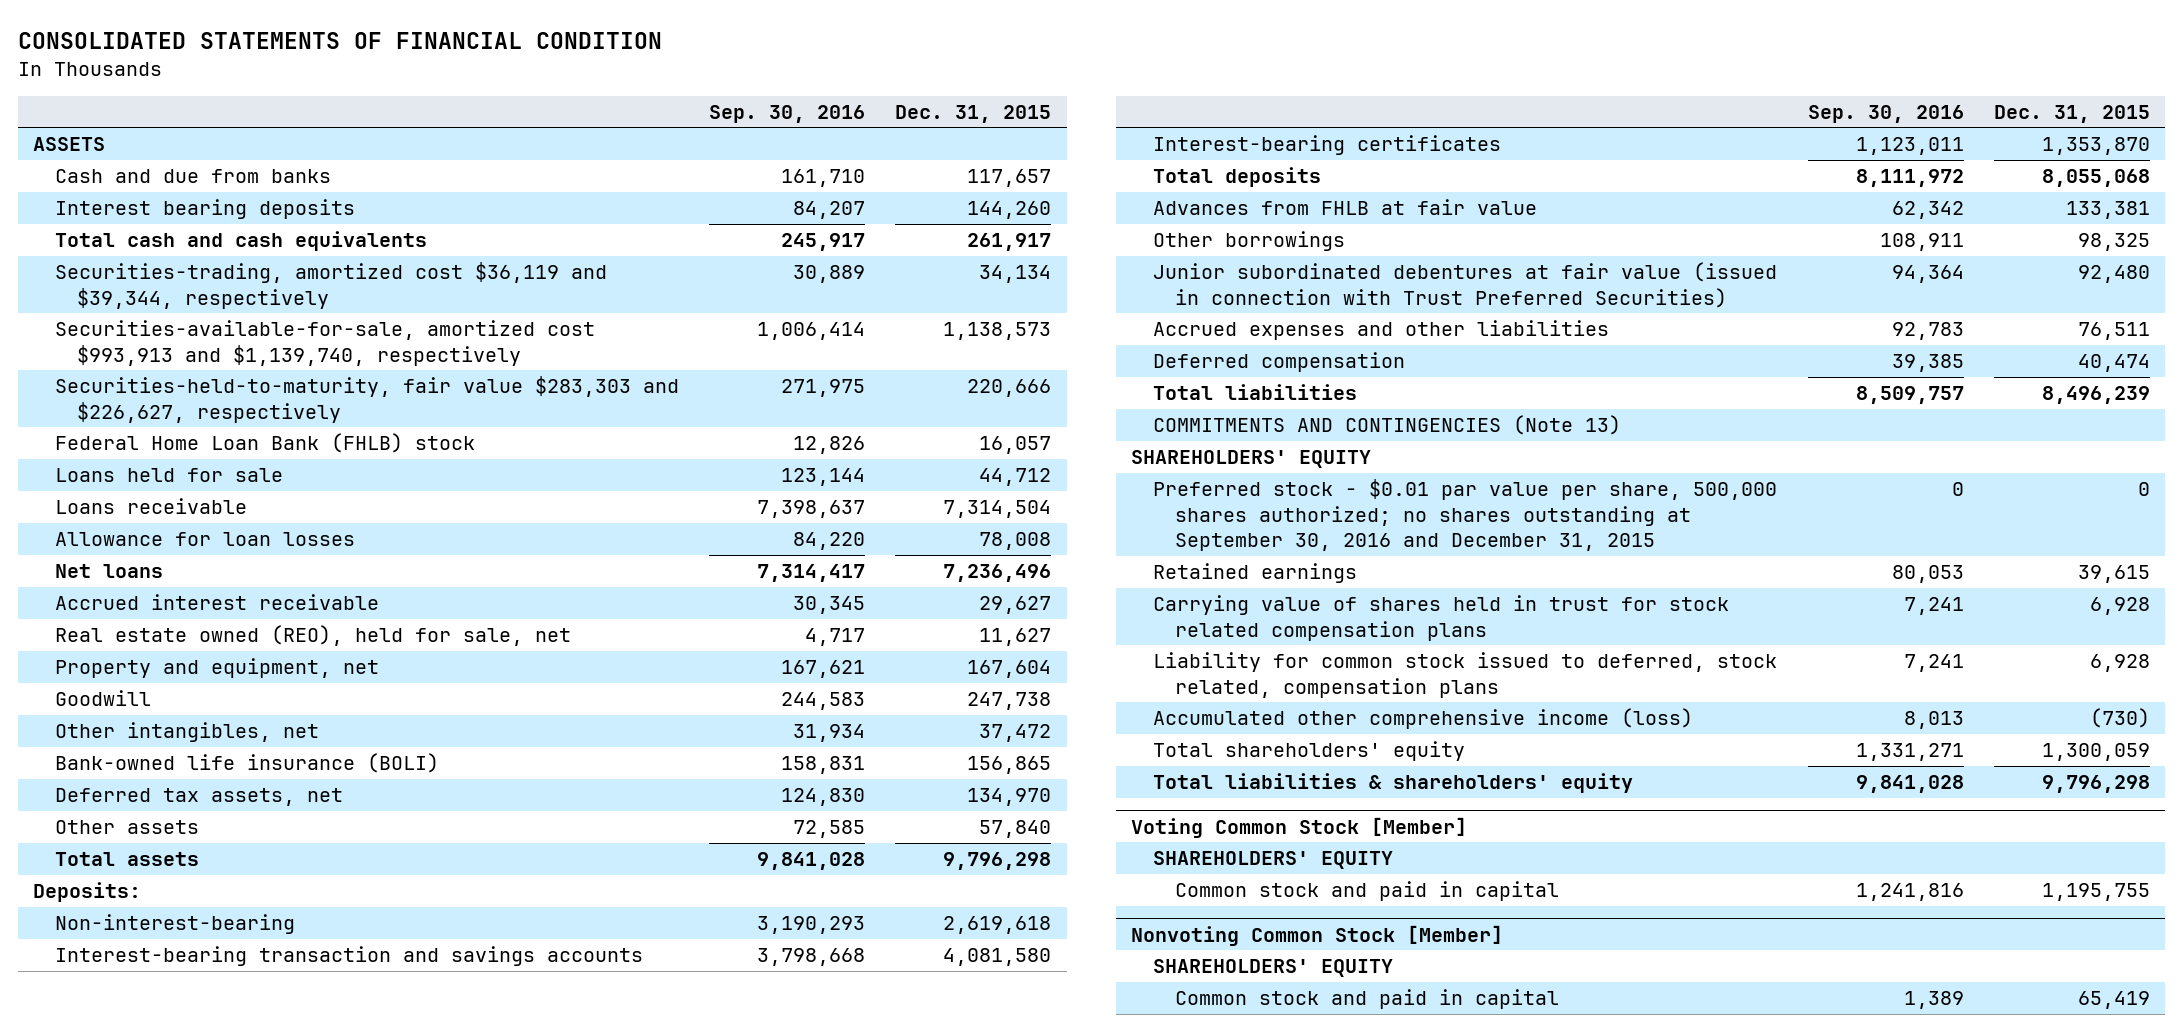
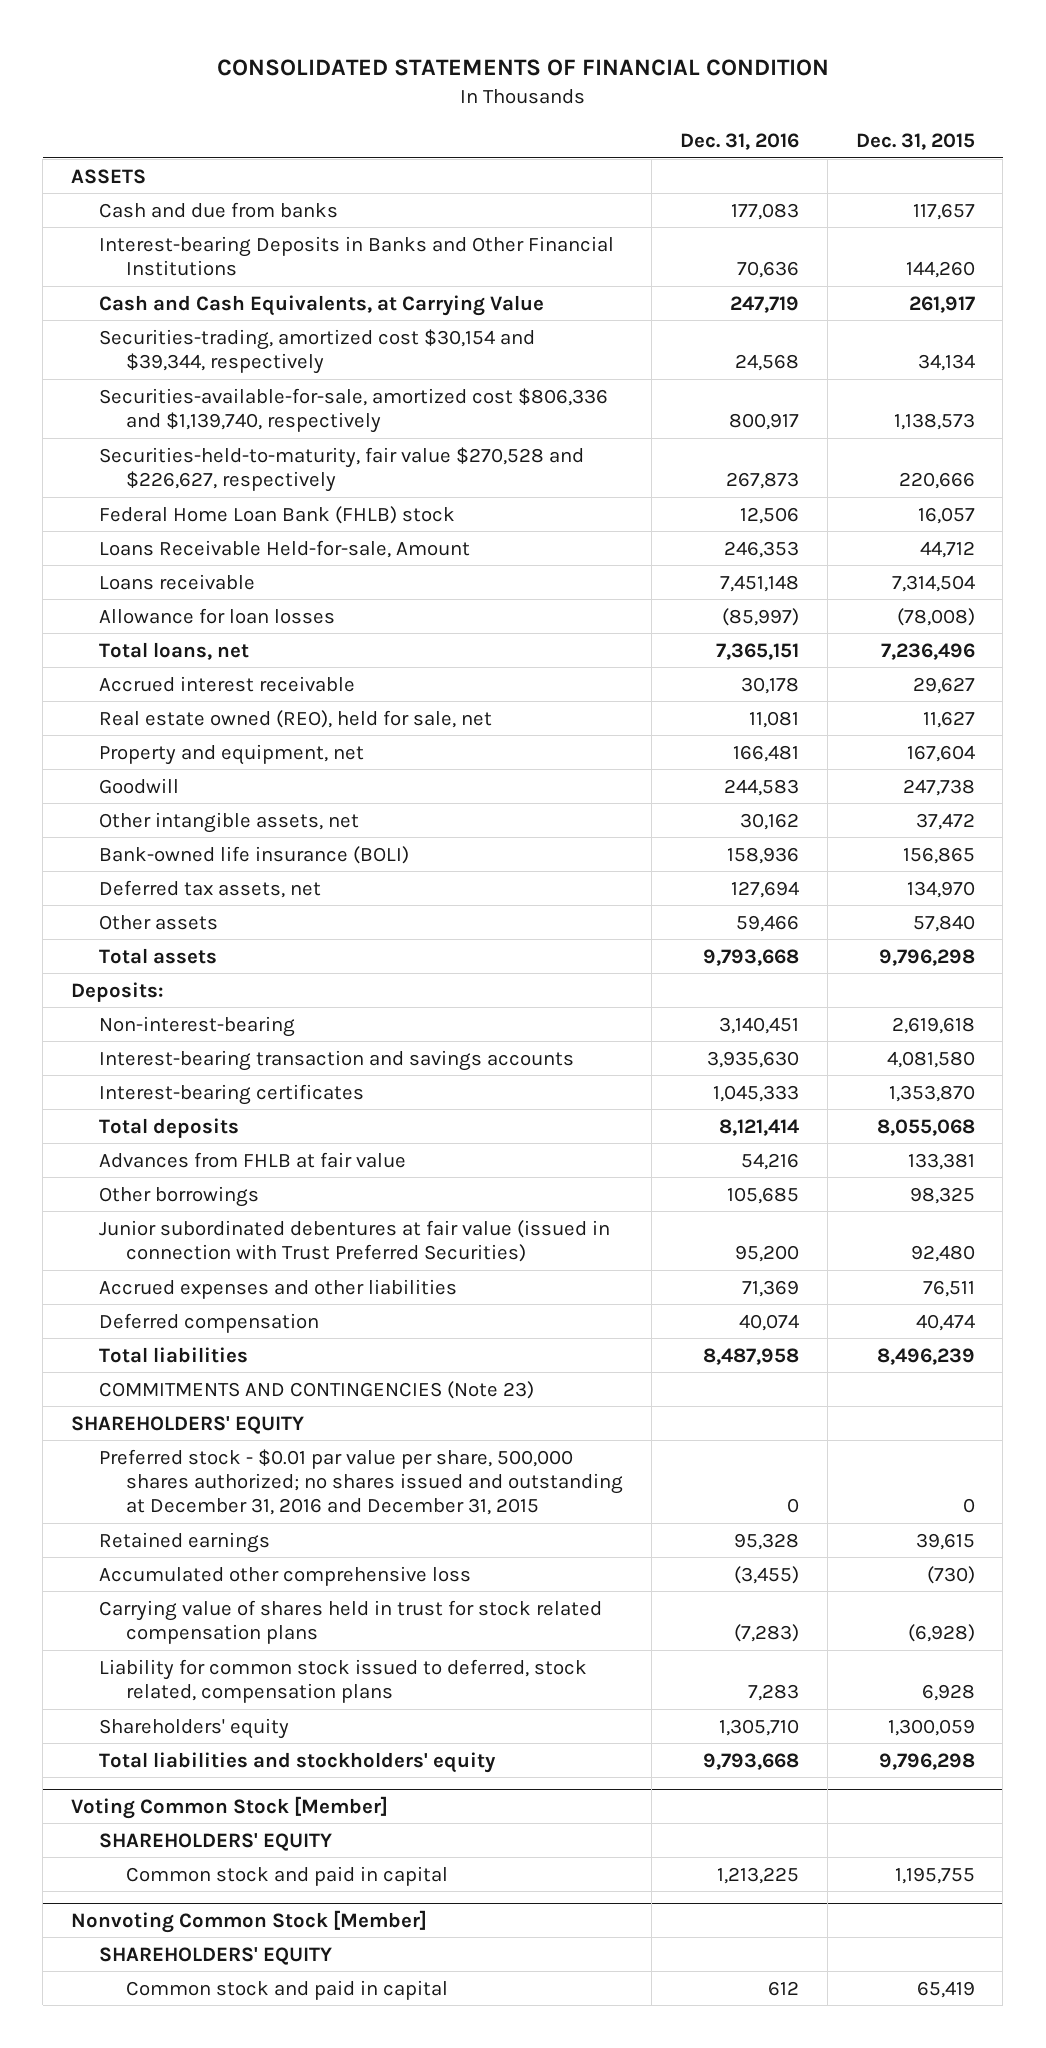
[709,104,866,123] Sep. 30, 2016 -> none
none -> [679,132,799,150] Dec. 31, 2016
[54,199,355,220] Interest bearing deposits -> [98,235,614,276] Interest-bearing Deposits in Banks and Other Financial Institutions
[54,231,427,252] Total cash and cash equivalents -> [98,294,544,316] Cash and Cash Equivalents, at Carrying Value
[54,262,607,309] Securities-trading, amortized cost $36,119 and $39,344, respectively -> [98,328,535,374] Securities-trading, amortized cost $30,154 and $39,344, respectively
[54,320,595,366] Securities-available-for-sale, amortized cost $993,913 and $1,139,740, respectively -> [98,387,608,433] Securities-available-for-sale, amortized cost $806,336 and $1,139,740, respectively
[54,376,679,423] Securities-held-to-maturity, fair value $283,303 and $226,627, respectively -> [98,446,584,492] Securities-held-to-maturity, fair value $270,528 and $226,627, respectively
[54,468,283,483] Loans held for sale -> [98,539,470,558] Loans Receivable Held-for-sale, Amount
[979,532,1052,551] 78,008 -> [896,607,975,626] (78,008)
[54,564,163,579] Net loans -> [98,641,249,660] Total loans, net
[54,722,319,743] Other intangibles, net -> [98,811,359,833] Other intangible assets, net
[1153,415,1622,436] COMMITMENTS AND CONTINGENCIES (Note 13) -> [98,1380,534,1399] COMMITMENTS AND CONTINGENCIES (Note 23)
[1153,479,1778,552] Preferred stock - $0.01 par value per share, 500,000 shares authorized; no shares outstanding at September 30, 2016 and December 31, 2015 -> [98,1448,624,1516] Preferred stock - $0.01 par value per share, 500,000 shares authorized; no shares issued and outstanding at December 31, 2016 and December 31, 2015
none -> [98,1565,471,1586] Accumulated other comprehensive loss
[2089,597,2150,616] 6,928 -> [907,1623,975,1642] (6,928)
[1153,708,1694,730] Accumulated other comprehensive income (loss) -> none
[1153,741,1466,762] Total shareholders' equity -> [98,1717,289,1739] Shareholders' equity
[1153,773,1634,794] Total liabilities & shareholders' equity -> [98,1751,496,1773] Total liabilities and stockholders' equity

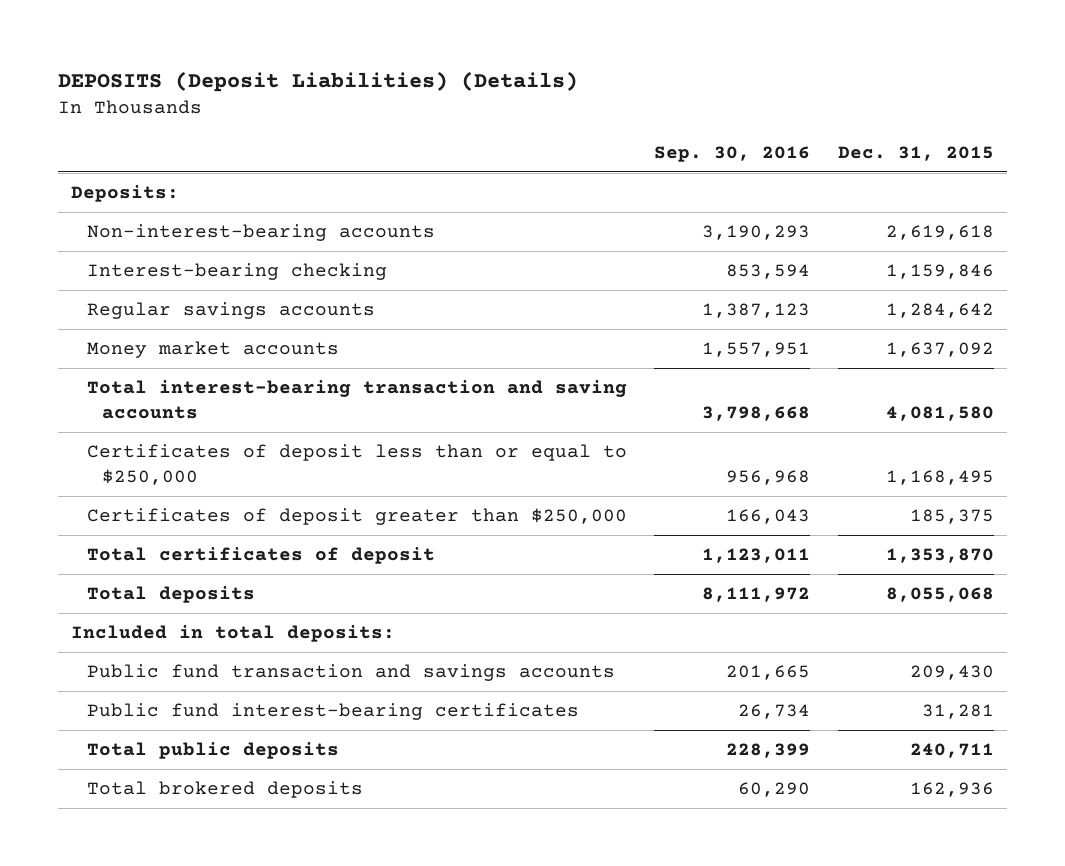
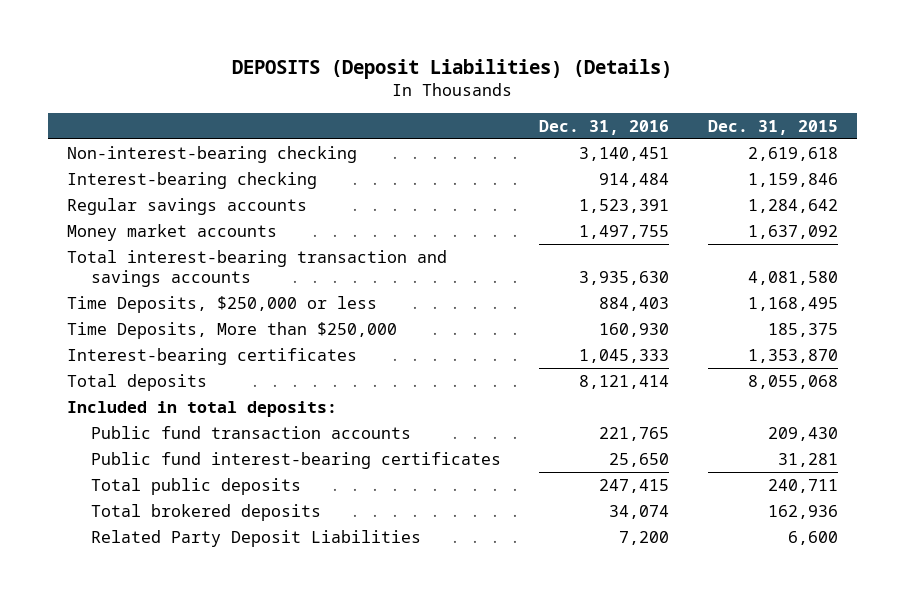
[654,145,811,162] Sep. 30, 2016 -> none
none -> [539,119,670,135] Dec. 31, 2016
[71,184,180,202] Deposits: -> none
[86,223,435,241] Non-interest-bearing accounts -> [66,145,357,163] Non-interest-bearing checking
[86,379,627,419] Total interest-bearing transaction and saving accounts -> [66,249,447,288] Total interest-bearing transaction and savings accounts
[86,443,627,485] Certificates of deposit less than or equal to $250,000 -> [66,295,377,313] Time Deposits, $250,000 or less
[86,507,627,525] Certificates of deposit greater than $250,000 -> [66,321,397,339] Time Deposits, More than $250,000
[86,546,435,564] Total certificates of deposit -> [66,347,357,365] Interest-bearing certificates
[86,663,615,681] Public fund transaction and savings accounts -> [91,425,412,439] Public fund transaction accounts
none -> [91,529,422,547] Related Party Deposit Liabilities

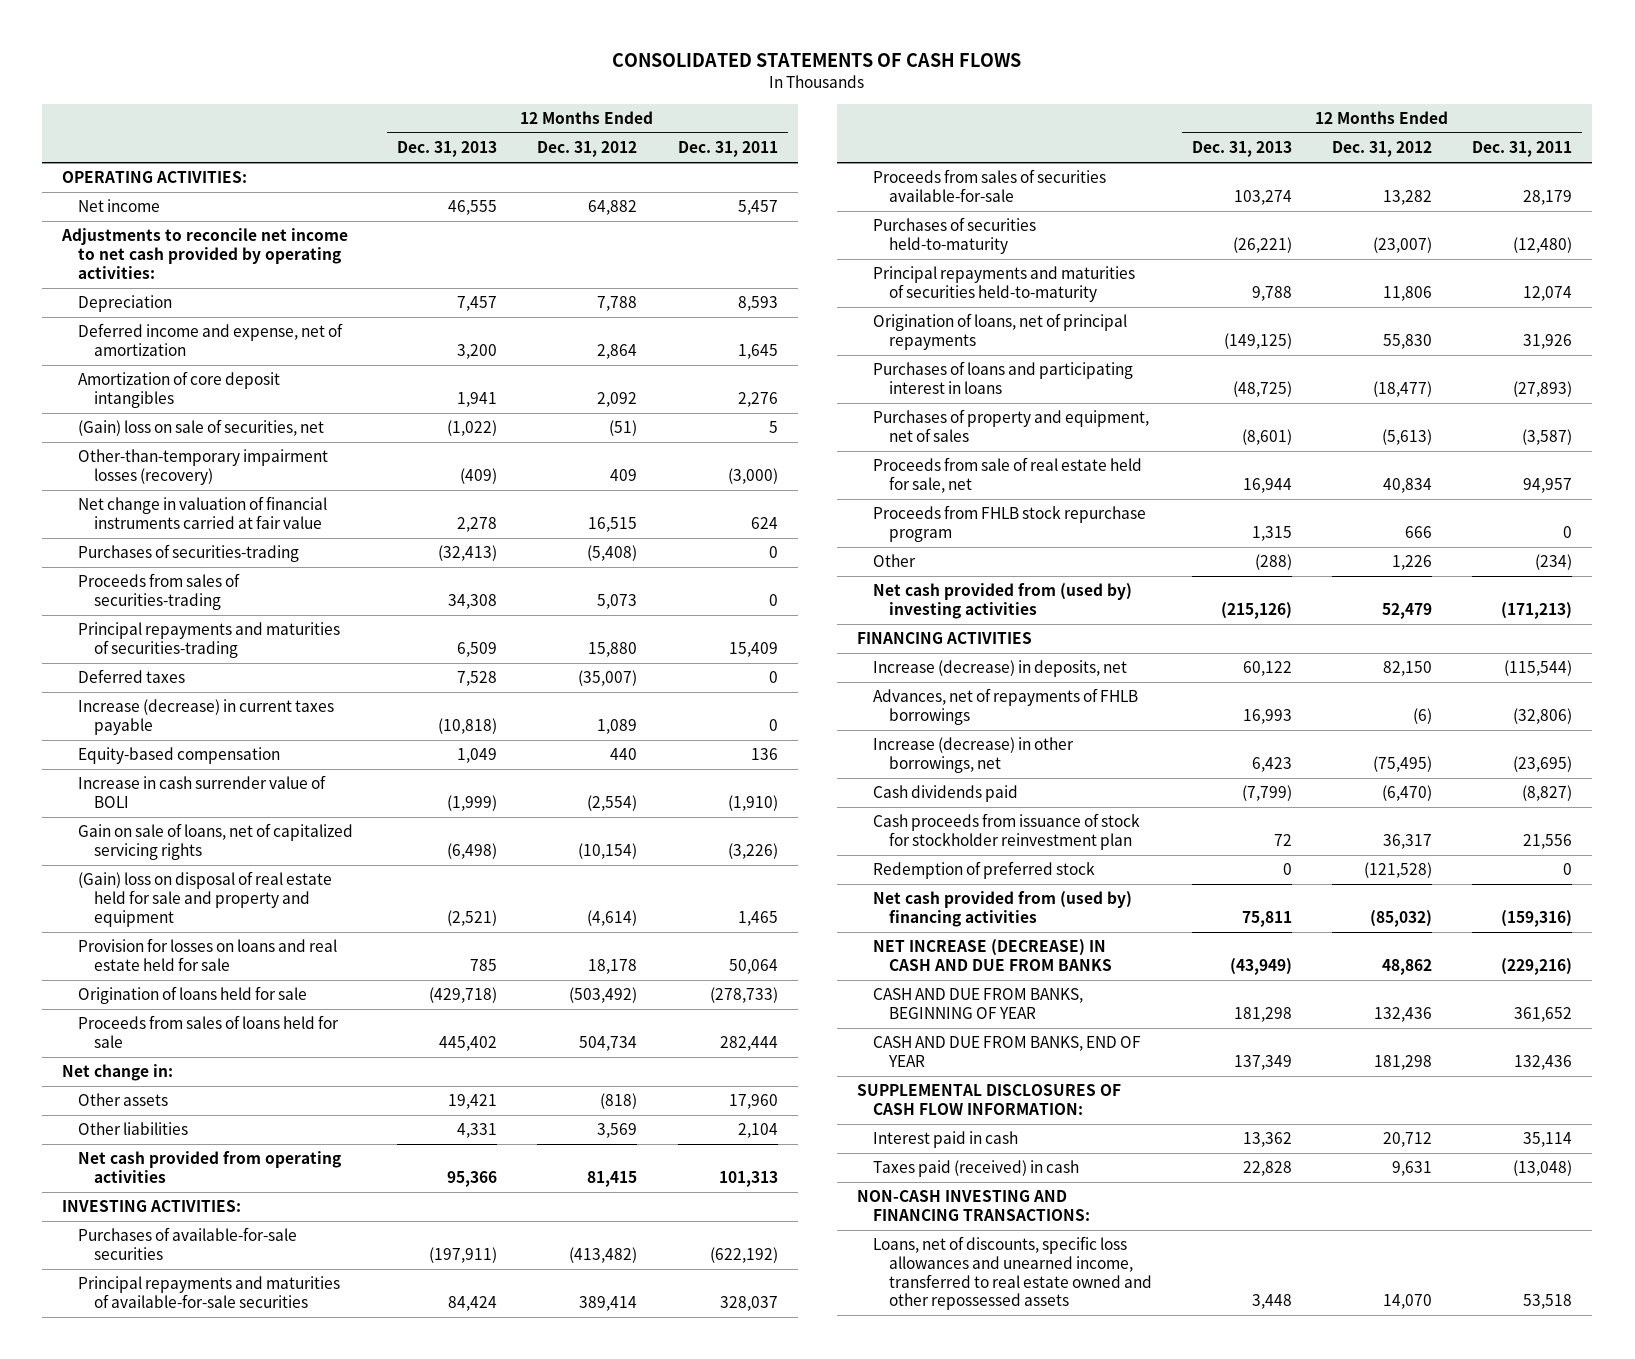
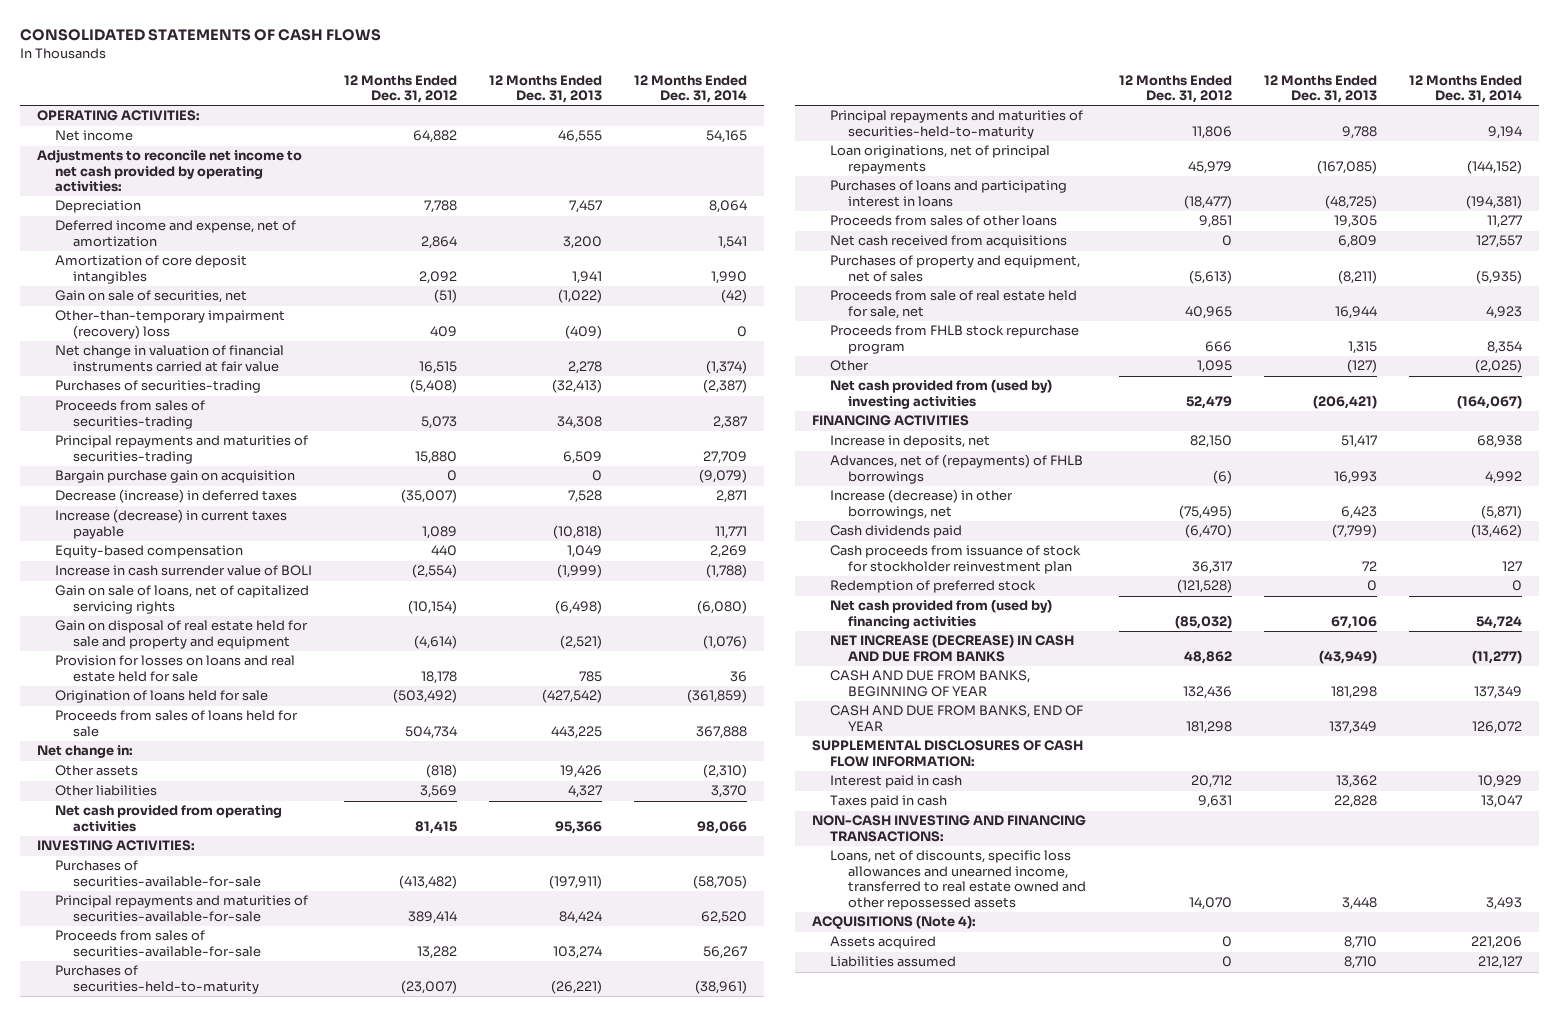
[677,141,778,158] Dec. 31, 2011 -> none
none -> [634,74,748,104] 12 Months Ended Dec. 31, 2014
[78,419,325,437] (Gain) loss on sale of securities, net -> [54,290,247,304] Gain on sale of securities, net
[78,449,329,486] Other-than-temporary impairment losses (recovery) -> [54,310,285,339] Other-than-temporary impairment (recovery) loss
none -> [54,470,295,484] Bargain purchase gain on acquisition
[78,669,186,684] Deferred taxes -> [54,489,297,504] Decrease (increase) in deferred taxes
[78,871,333,927] (Gain) loss on disposal of real estate held for sale and property and equipment -> [54,620,308,649] Gain on disposal of real estate held for sale and property and equipment
[429,987,498,1004] (429,718) -> [542,689,603,704] (427,542)
[439,1036,498,1052] 445,402 -> [551,725,603,739] 443,225
[448,1094,498,1110] 19,421 -> [560,765,603,779] 19,426
[457,1123,498,1139] 4,331 -> [568,785,603,799] 4,327
[78,1227,298,1261] Purchases of available-for-sale securities -> [54,860,262,887] Purchases of securities-available-for-sale
[78,1276,341,1309] Principal repayments and maturities of available-for-sale securities -> [54,895,308,922] Principal repayments and maturities of securities-available-for-sale
[872,169,1106,203] Proceeds from sales of securities available-for-sale -> [54,930,262,957] Proceeds from sales of securities-available-for-sale
[872,217,1036,255] Purchases of securities held-to-maturity -> [54,965,260,994] Purchases of securities-held-to-maturity
[872,266,1135,303] Principal repayments and maturities of securities held-to-maturity -> [829,110,1083,139] Principal repayments and maturities of securities-held-to-maturity
[872,313,1127,351] Origination of loans, net of principal repayments -> [829,145,1050,174] Loan originations, net of principal repayments
[1223,333,1292,350] (149,125) -> [1317,159,1378,174] (167,085)
[1383,334,1433,350] 55,830 -> [1188,160,1233,174] 45,979
none -> [829,215,1057,227] Proceeds from sales of other loans
none -> [829,235,1067,249] Net cash received from acquisitions
[1241,429,1292,446] (8,601) -> [1338,269,1378,284] (8,211)
[1383,478,1433,494] 40,834 -> [1185,305,1233,319] 40,965
[1254,554,1292,571] (288) -> [1347,359,1378,374] (127)
[1392,555,1433,571] 1,226 -> [1197,360,1233,374] 1,095
[1220,602,1292,620] (215,126) -> [1313,394,1378,409] (206,421)
[872,660,1127,678] Increase (decrease) in deposits, net -> [829,435,990,449] Increase in deposits, net
[1242,661,1292,677] 60,122 -> [1341,435,1378,449] 51,417
[872,688,1138,726] Advances, net of repayments of FHLB borrowings -> [829,454,1083,484] Advances, net of (repayments) of FHLB borrowings
[1241,911,1292,928] 75,811 -> [1331,615,1378,629] 67,106
[872,1160,1079,1178] Taxes paid (received) in cash -> [829,795,947,809] Taxes paid in cash
none -> [811,915,976,930] ACQUISITIONS (Note 4):
none -> [829,936,936,950] Assets acquired
none -> [829,956,956,968] Liabilities assumed

